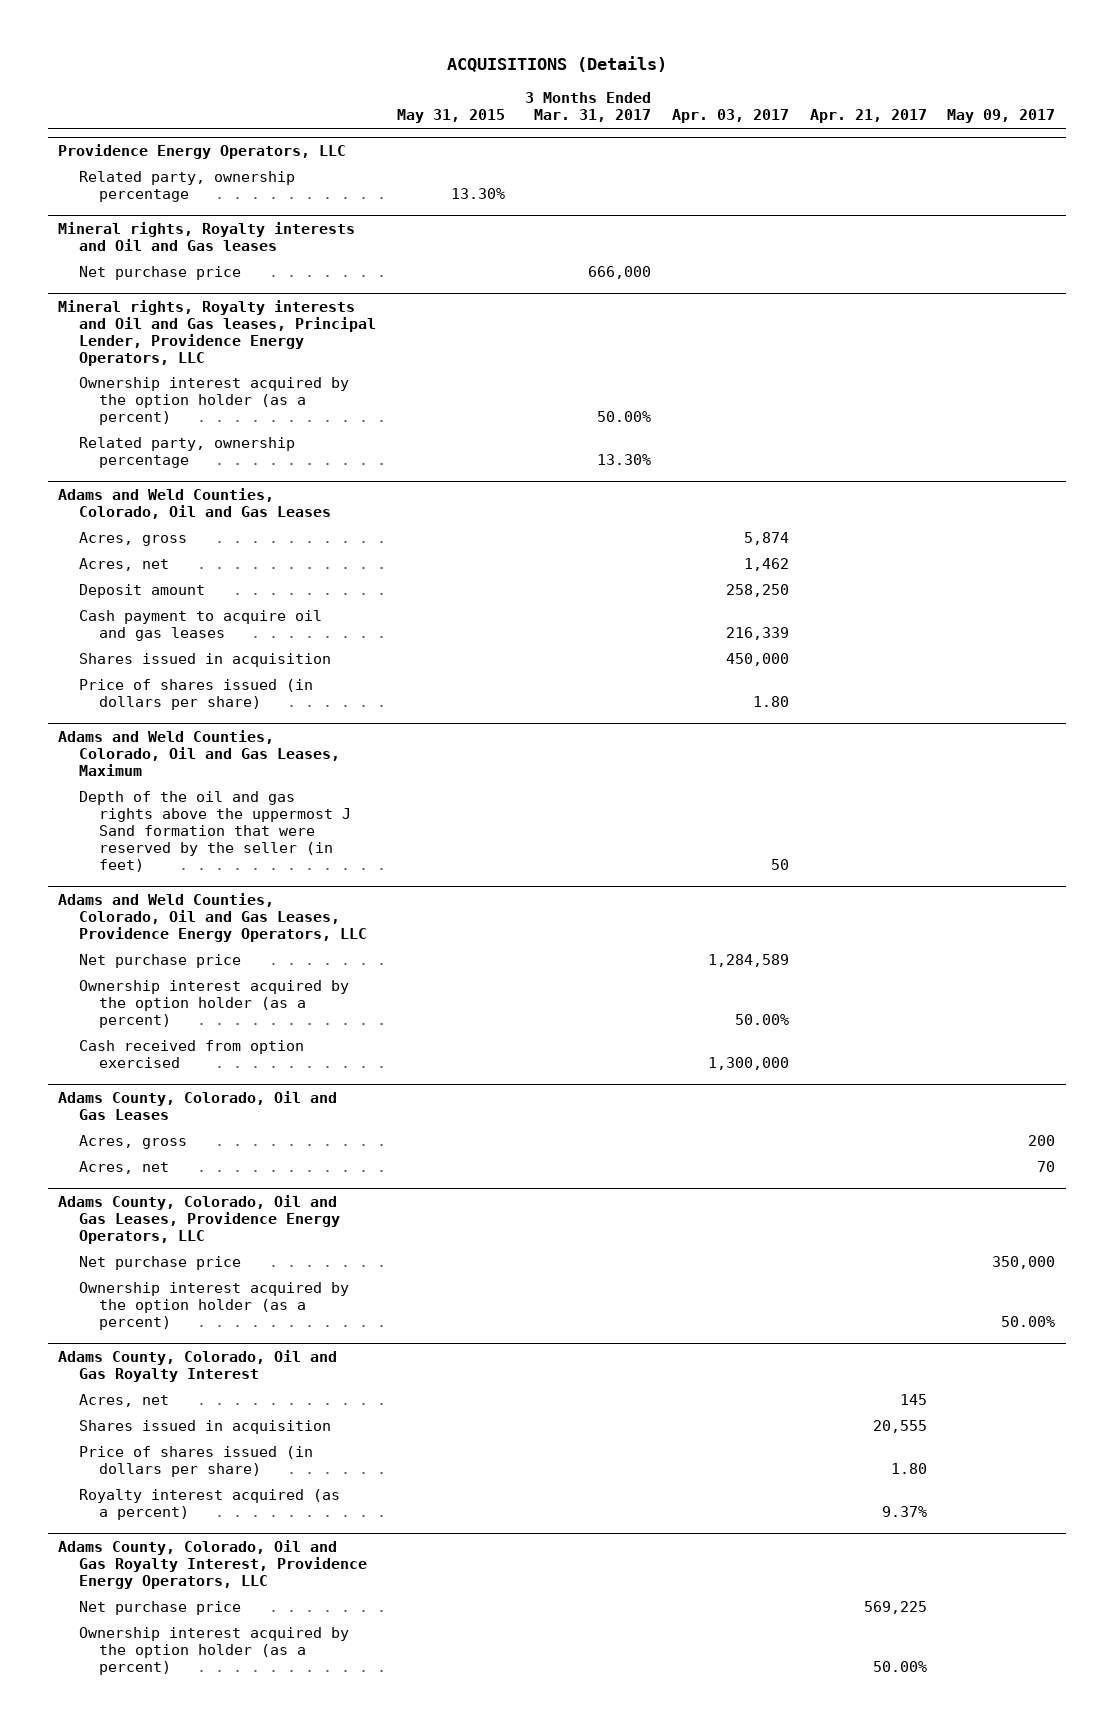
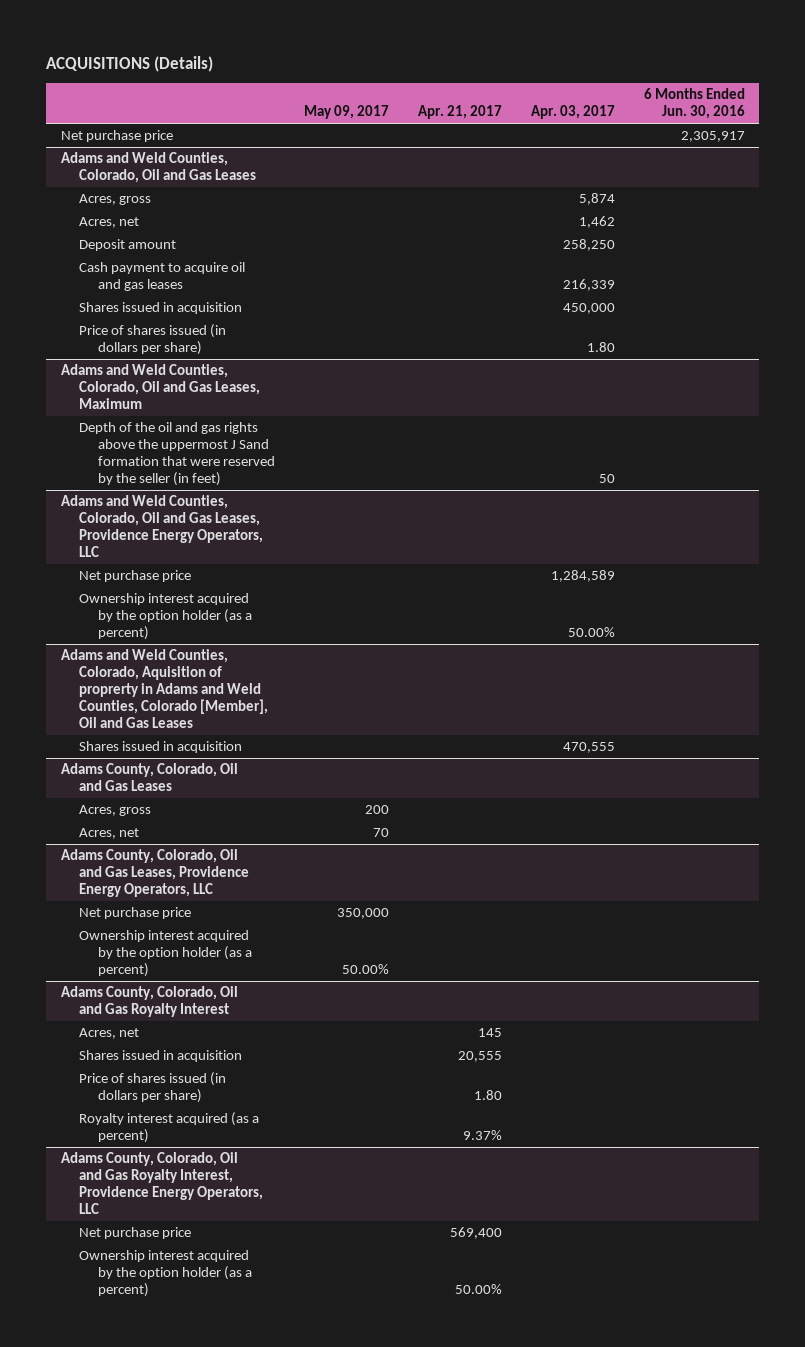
[396,109,505,124] May 31, 2015 -> none
[525,92,652,123] 3 Months Ended Mar. 31, 2017 -> none
none -> [643,88,745,120] 6 Months Ended Jun. 30, 2016
[58,143,347,159] Providence Energy Operators, LLC -> none
[78,171,295,203] Related party, ownership percentage -> none
[58,221,356,251] Mineral rights, Royalty interests and Oil and Gas leases -> none
[78,266,241,281] Net purchase price -> none
[58,299,376,366] Mineral rights, Royalty interests and Oil and Gas leases, Principal Lender, Providence Energy Operators, LLC -> none
[78,377,349,426] Ownership interest acquired by the option holder (as a percent) -> none
[78,437,295,469] Related party, ownership percentage -> none
none -> [60,130,173,143] Net purchase price
[78,1040,304,1069] Cash received from option exercised -> none
none -> [60,649,269,729] Adams and Weld Counties, Colorado, Aquisition of proprerty in Adams and Weld Counties, Colorado [Member], Oil and Gas Leases
none -> [79,741,243,754] Shares issued in acquisition
[863,1601,927,1615] 569,225 -> [449,1227,502,1240] 569,400

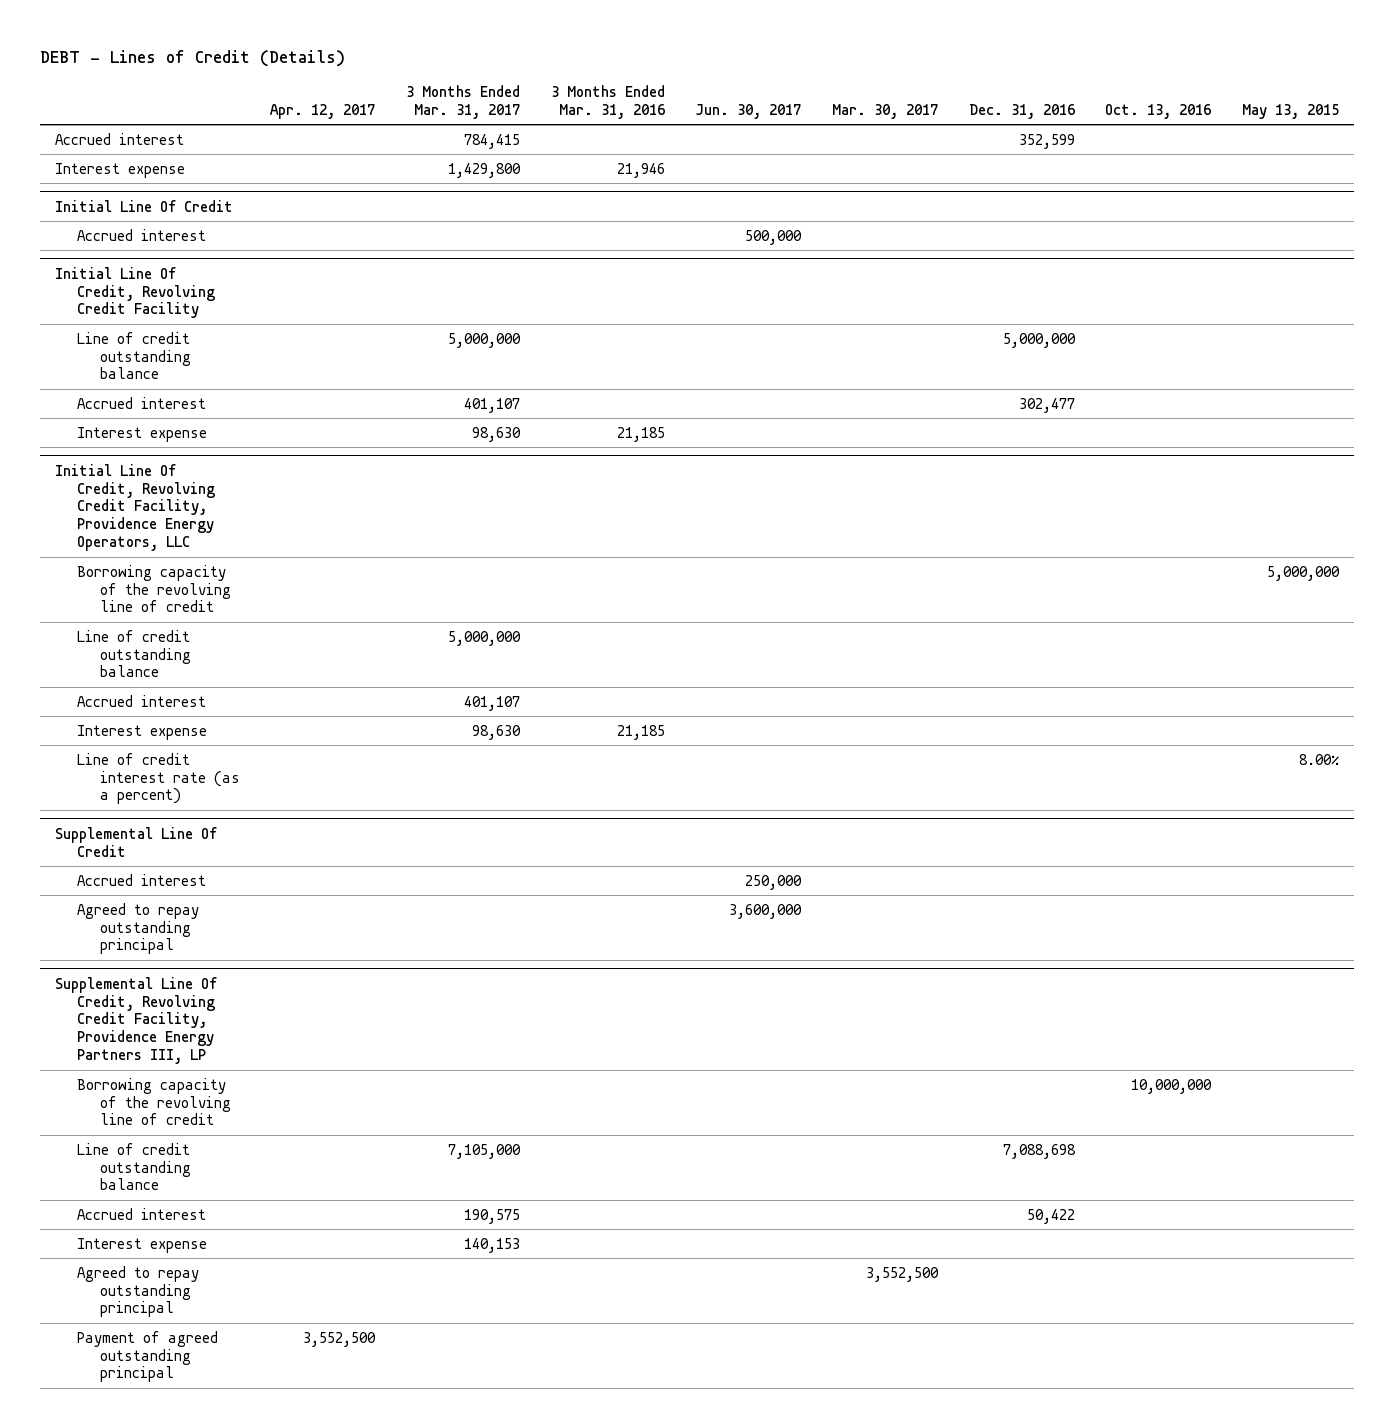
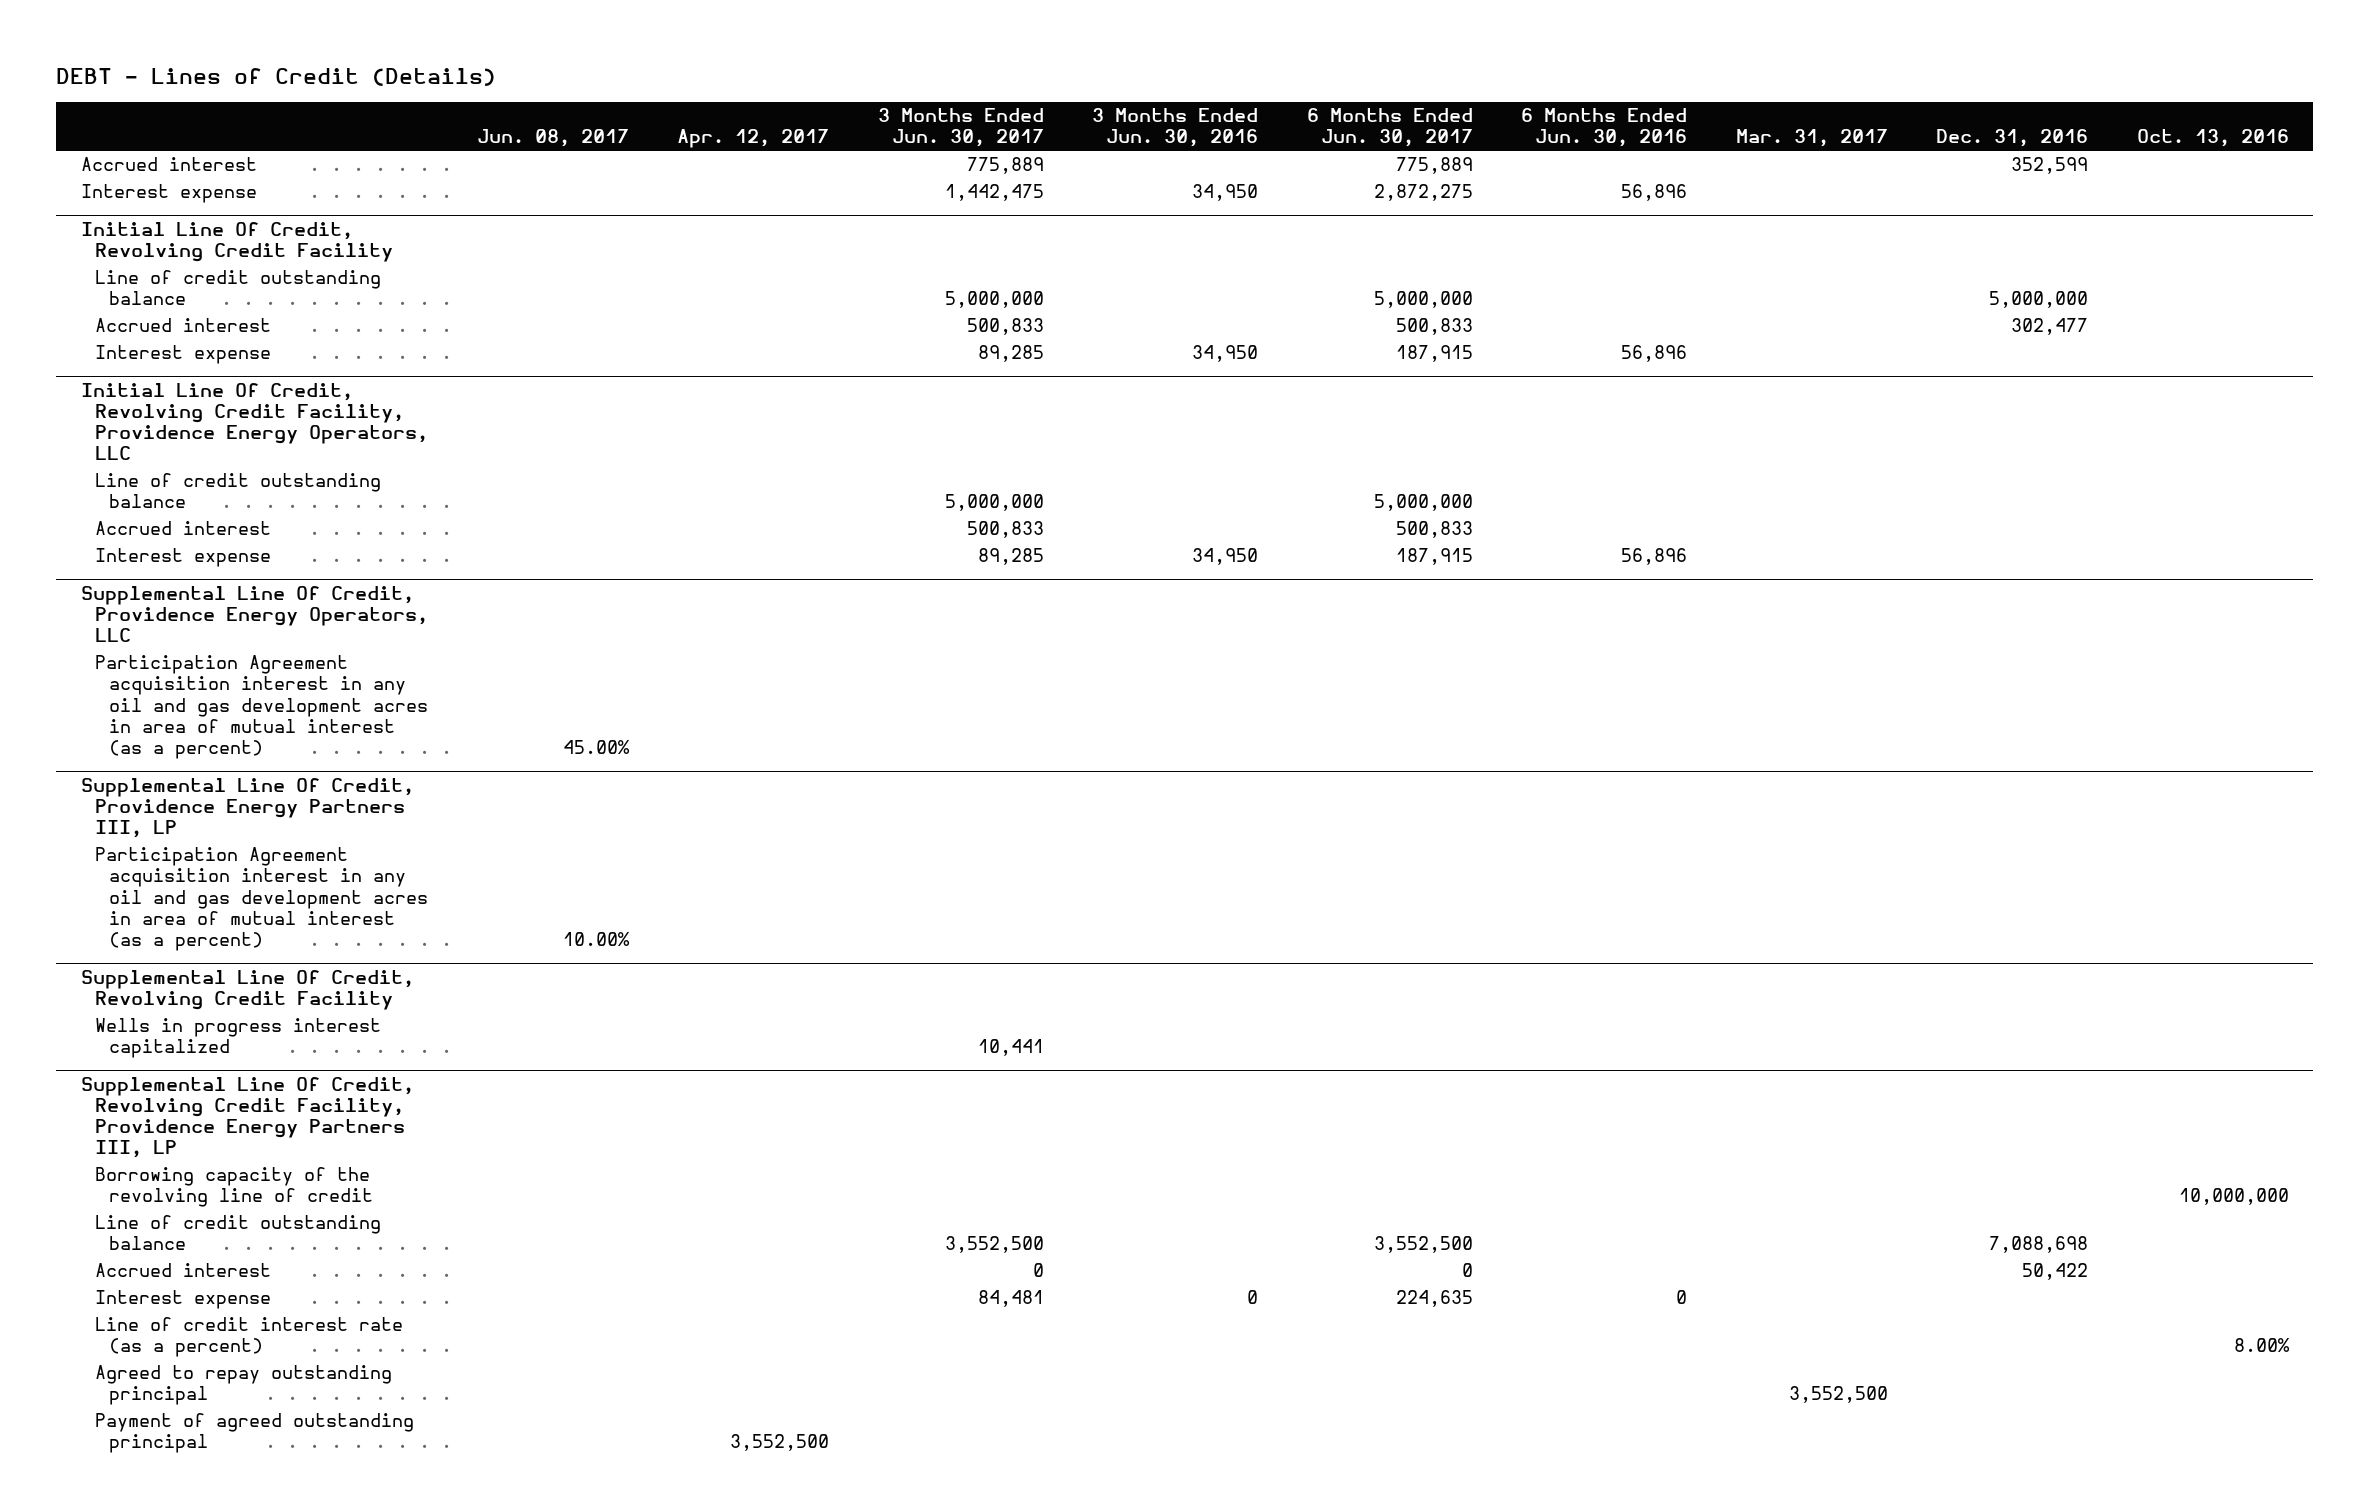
[406,84,521,119] 3 Months Ended Mar. 31, 2017 -> none
[550,84,665,119] 3 Months Ended Mar. 31, 2016 -> none
[695,103,802,119] Jun. 30, 2017 -> none
[831,103,938,119] Mar. 30, 2017 -> none
[1241,103,1339,119] May 13, 2015 -> none
none -> [476,129,629,148] Jun. 08, 2017
none -> [877,108,1044,148] 3 Months Ended Jun. 30, 2017
none -> [1092,108,1259,148] 3 Months Ended Jun. 30, 2016
none -> [1306,108,1473,148] 6 Months Ended Jun. 30, 2017
none -> [1521,108,1688,148] 6 Months Ended Jun. 30, 2016
none -> [1735,129,1888,148] Mar. 31, 2017
[55,199,234,212] Initial Line Of Credit -> none
[77,228,207,241] Accrued interest -> none
[77,564,231,613] Borrowing capacity of the revolving line of credit -> none
[77,752,240,805] Line of credit interest rate (as a percent) -> none
[77,873,207,886] Accrued interest -> none
[77,902,200,955] Agreed to repay outstanding principal -> none
none -> [80,585,428,643] Supplemental Line Of Credit, Providence Energy Operators, LLC
none -> [94,655,429,760] Participation Agreement acquisition interest in any oil and gas development acres in area of mutual interest (as a percent)
none -> [80,777,414,839] Supplemental Line Of Credit, Providence Energy Partners III, LP
none -> [94,847,429,952] Participation Agreement acquisition interest in any oil and gas development acres in area of mutual interest (as a percent)
[55,826,218,857] Supplemental Line Of Credit -> [80,969,414,1011] Supplemental Line Of Credit, Revolving Credit Facility
none -> [94,1018,381,1059] Wells in progress interest capitalized
none -> [94,1317,403,1358] Line of credit interest rate (as a percent)

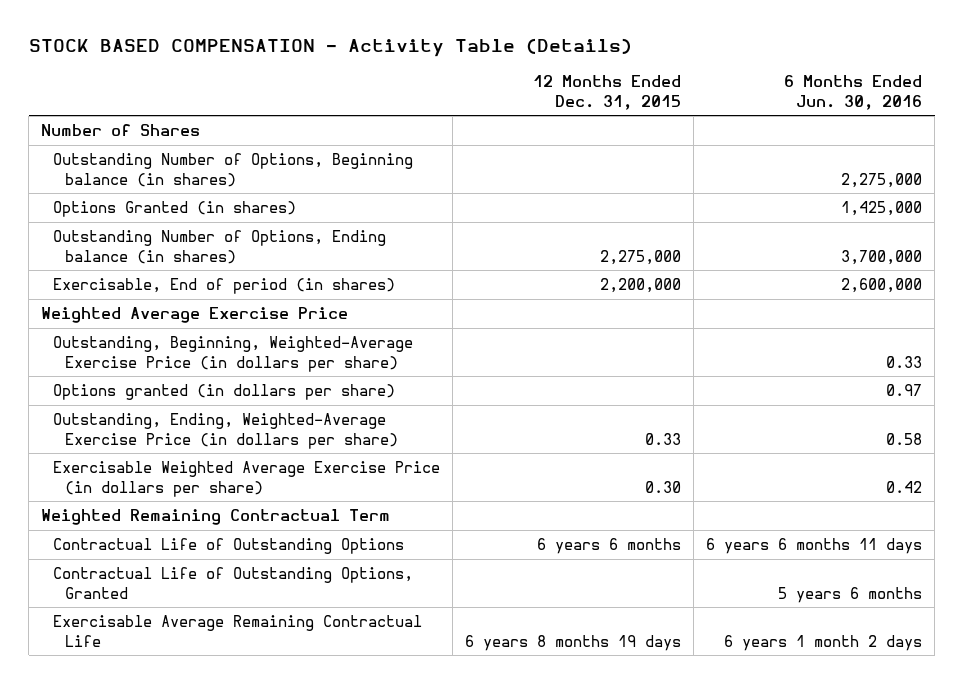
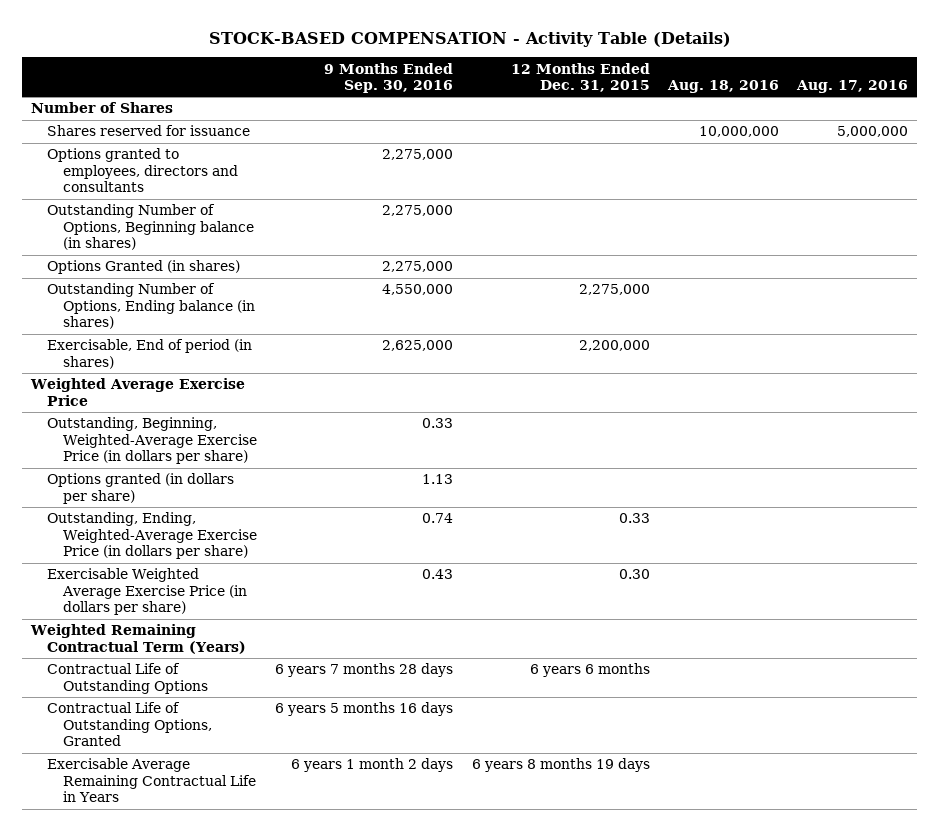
[28,38,632,58] STOCK BASED COMPENSATION - Activity Table (Details) -> [208,31,731,47] STOCK-BASED COMPENSATION - Activity Table (Details)
[784,75,923,110] 6 Months Ended Jun. 30, 2016 -> none
none -> [324,62,454,94] 9 Months Ended Sep. 30, 2016
none -> [666,80,779,94] Aug. 18, 2016
none -> [796,80,909,94] Aug. 17, 2016
none -> [47,125,251,137] Shares reserved for issuance
none -> [47,148,239,193] Options granted to employees, directors and consultants
[41,509,391,526] Weighted Remaining Contractual Term -> [30,624,247,654] Weighted Remaining Contractual Term (Years)
[53,615,423,647] Exercisable Average Remaining Contractual Life -> [47,758,257,803] Exercisable Average Remaining Contractual Life in Years

